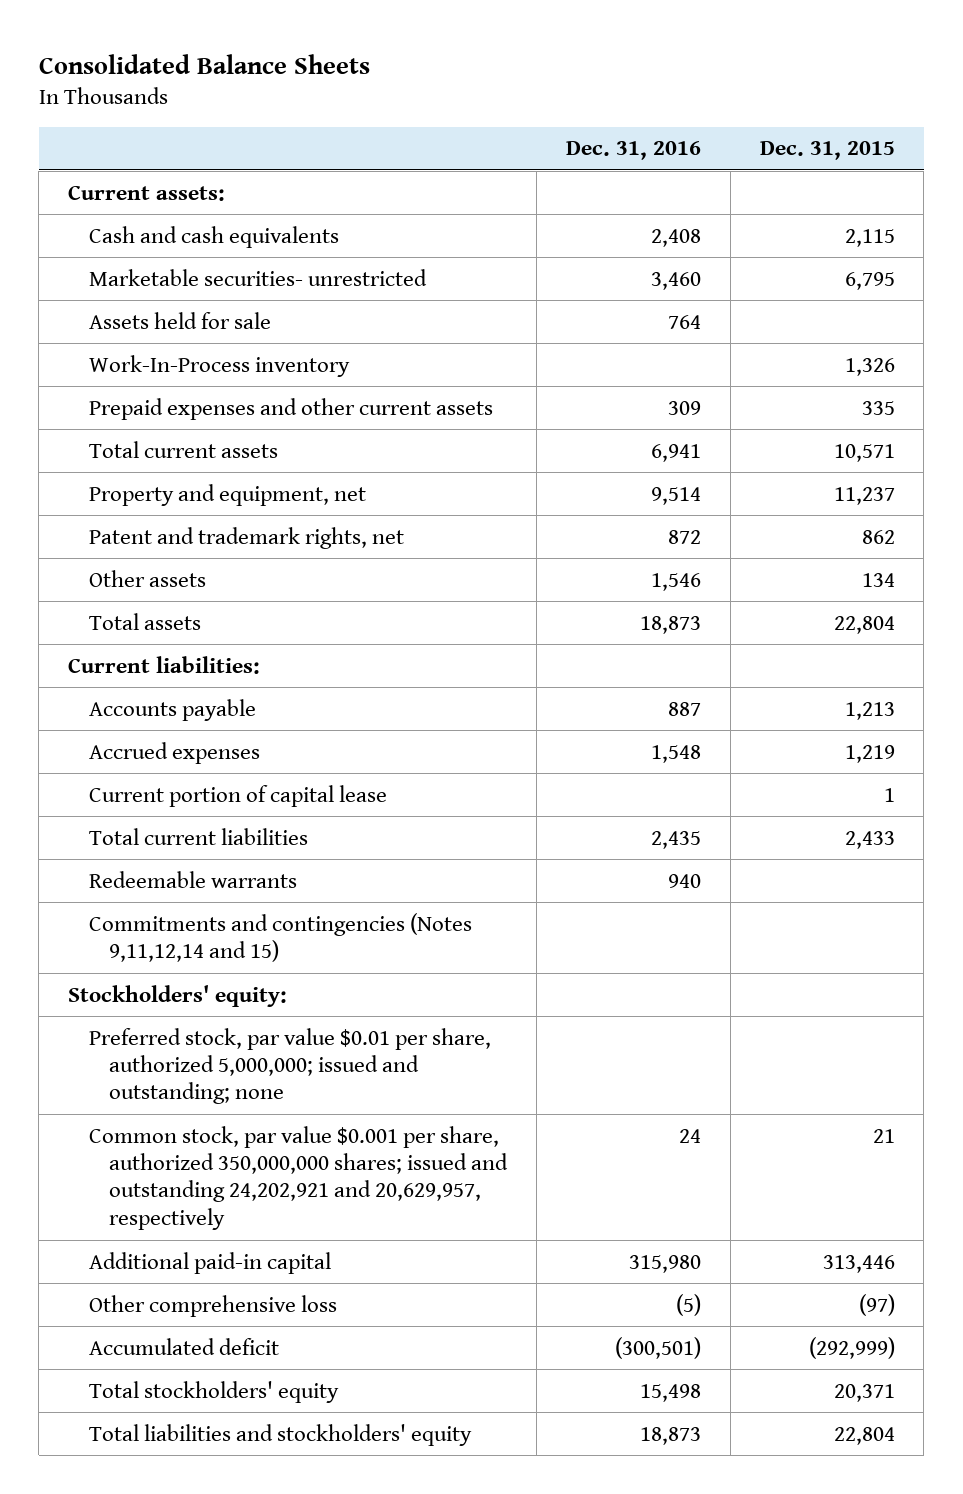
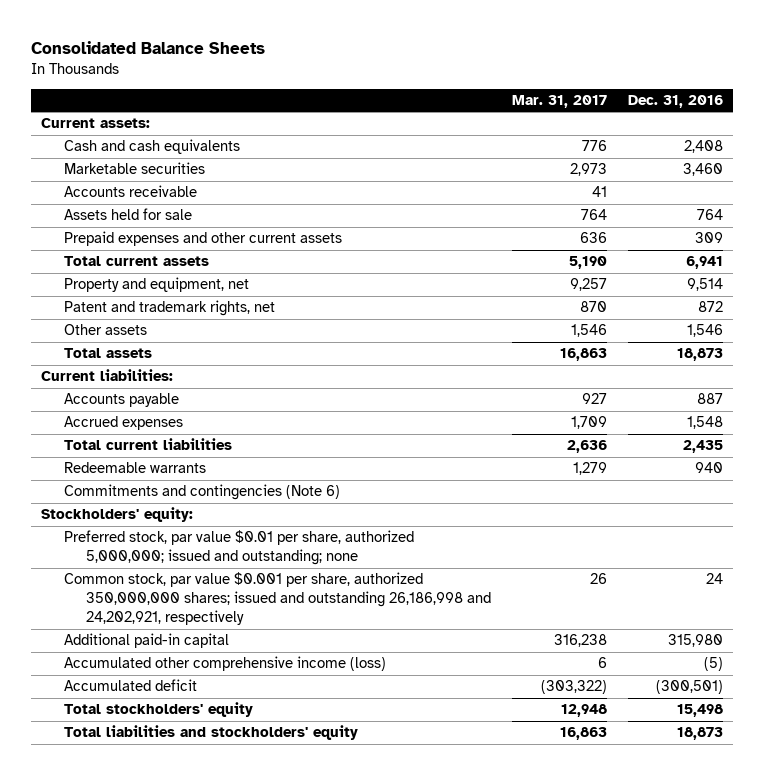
[759,141,895,161] Dec. 31, 2015 -> none
none -> [511,95,607,109] Mar. 31, 2017
[88,268,427,286] Marketable securities- unrestricted -> [63,162,205,175] Marketable securities
none -> [63,185,197,198] Accounts receivable
[88,354,350,377] Work-In-Process inventory -> none
[88,784,387,807] Current portion of capital lease -> none
[88,912,472,963] Commitments and contingencies (Notes 9,11,12,14 and 15) -> [63,484,340,501] Commitments and contingencies (Note 6)
[88,1125,508,1230] Common stock, par value $0.001 per share, authorized 350,000,000 shares; issued and outstanding 24,202,921 and 20,629,957, respectively -> [63,572,491,626] Common stock, par value $0.001 per share, authorized 350,000,000 shares; issued and outstanding 26,186,998 and 24,202,921, respectively
[88,1294,337,1317] Other comprehensive loss -> [63,656,386,672] Accumulated other comprehensive income (loss)

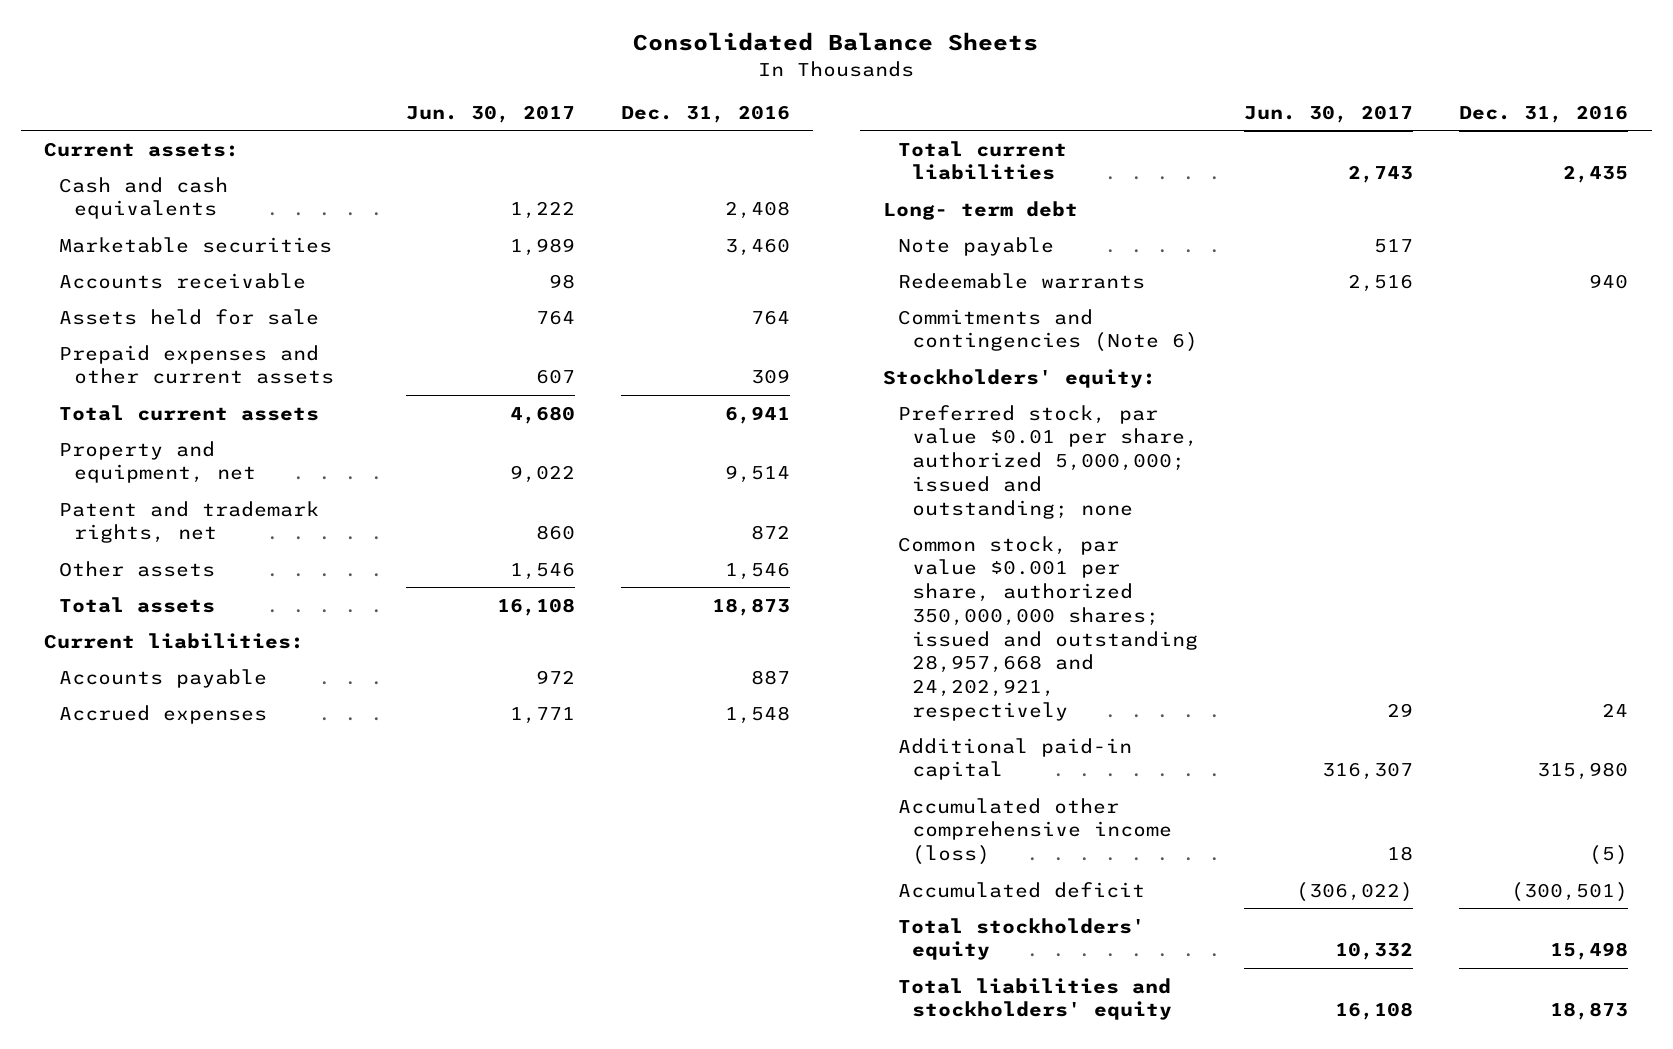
[511,95,607,109] Mar. 31, 2017 -> none
none -> [405,104,575,123] Jun. 30, 2017
none -> [882,200,1078,220] Long- term debt
none -> [897,236,1054,256] Note payable
[63,572,491,626] Common stock, par value $0.001 per share, authorized 350,000,000 shares; issued and outstanding 26,186,998 and 24,202,921, respectively -> [897,535,1199,721] Common stock, par value $0.001 per share, authorized 350,000,000 shares; issued and outstanding 28,957,668 and 24,202,921, respectively

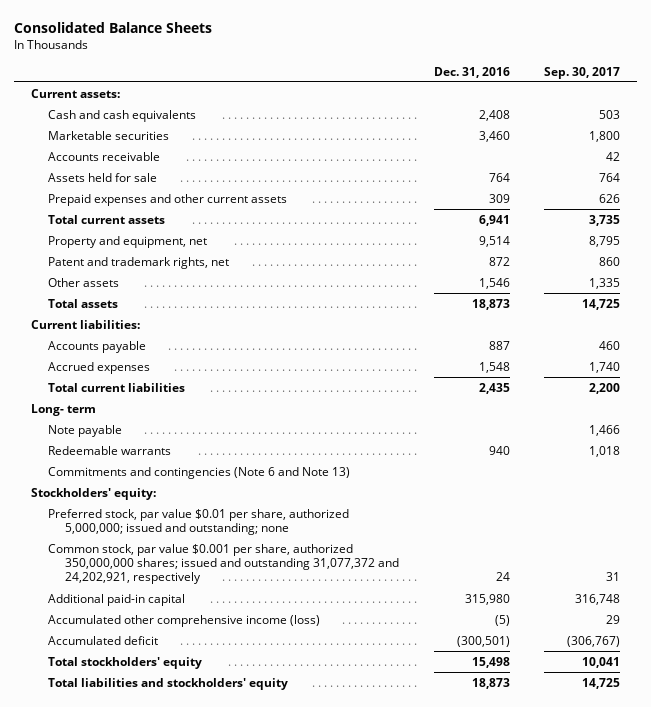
[405,104,575,123] Jun. 30, 2017 -> none
none -> [543,66,620,79] Sep. 30, 2017
[882,200,1078,220] Long- term debt -> [31,403,97,416] Long- term
[897,308,1199,353] Commitments and contingencies (Note 6) -> [48,466,351,479] Commitments and contingencies (Note 6 and Note 13)
[897,535,1199,721] Common stock, par value $0.001 per share, authorized 350,000,000 shares; issued and outstanding 28,957,668 and 24,202,921, respectively -> [48,543,400,585] Common stock, par value $0.001 per share, authorized 350,000,000 shares; issued and outstanding 31,077,372 and 24,202,921, respectively

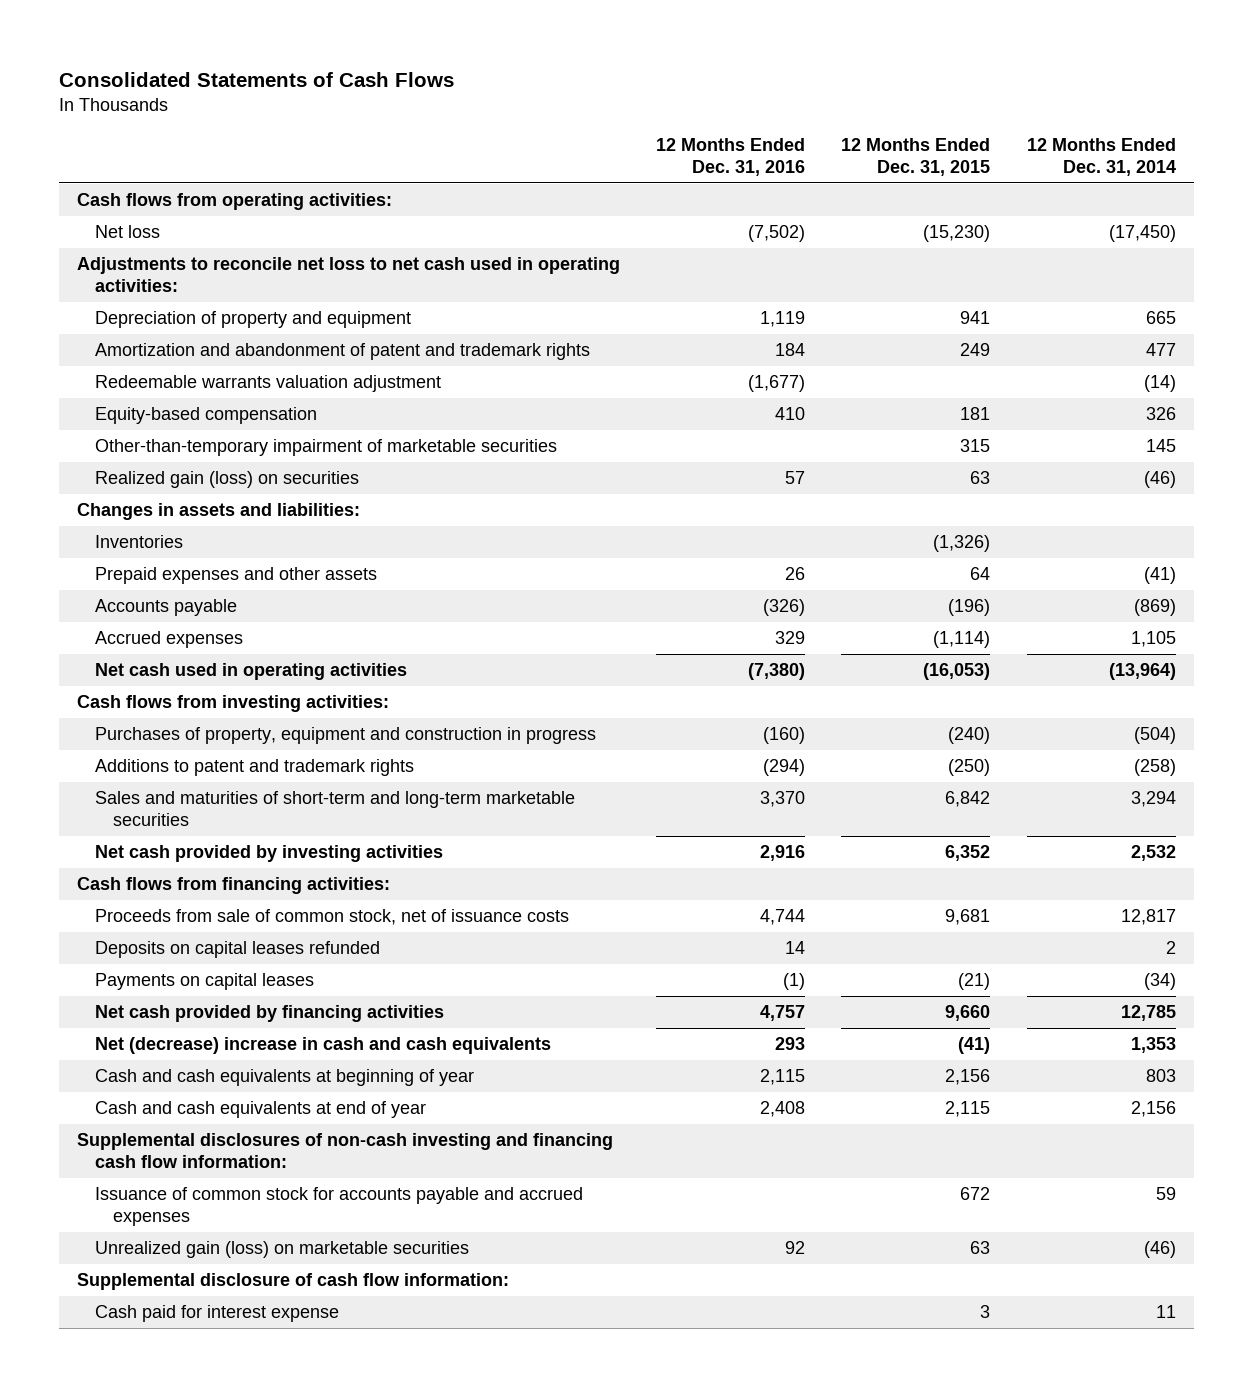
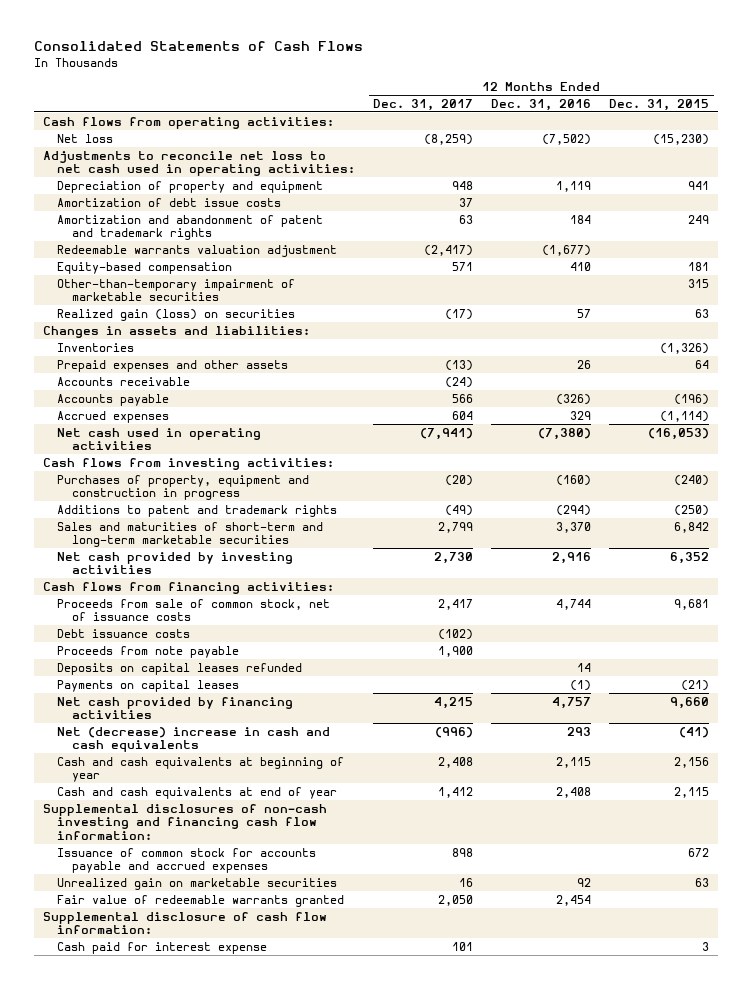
[1026,138,1176,177] 12 Months Ended Dec. 31, 2014 -> none
none -> [373,98,474,111] Dec. 31, 2017
none -> [57,197,282,207] Amortization of debt issue costs
none -> [57,376,191,386] Accounts receivable
none -> [57,628,191,638] Debt issuance costs
none -> [57,645,240,658] Proceeds from note payable
[94,1241,469,1259] Unrealized gain (loss) on marketable securities -> [57,877,338,890] Unrealized gain on marketable securities
none -> [57,894,345,907] Fair value of redeemable warrants granted

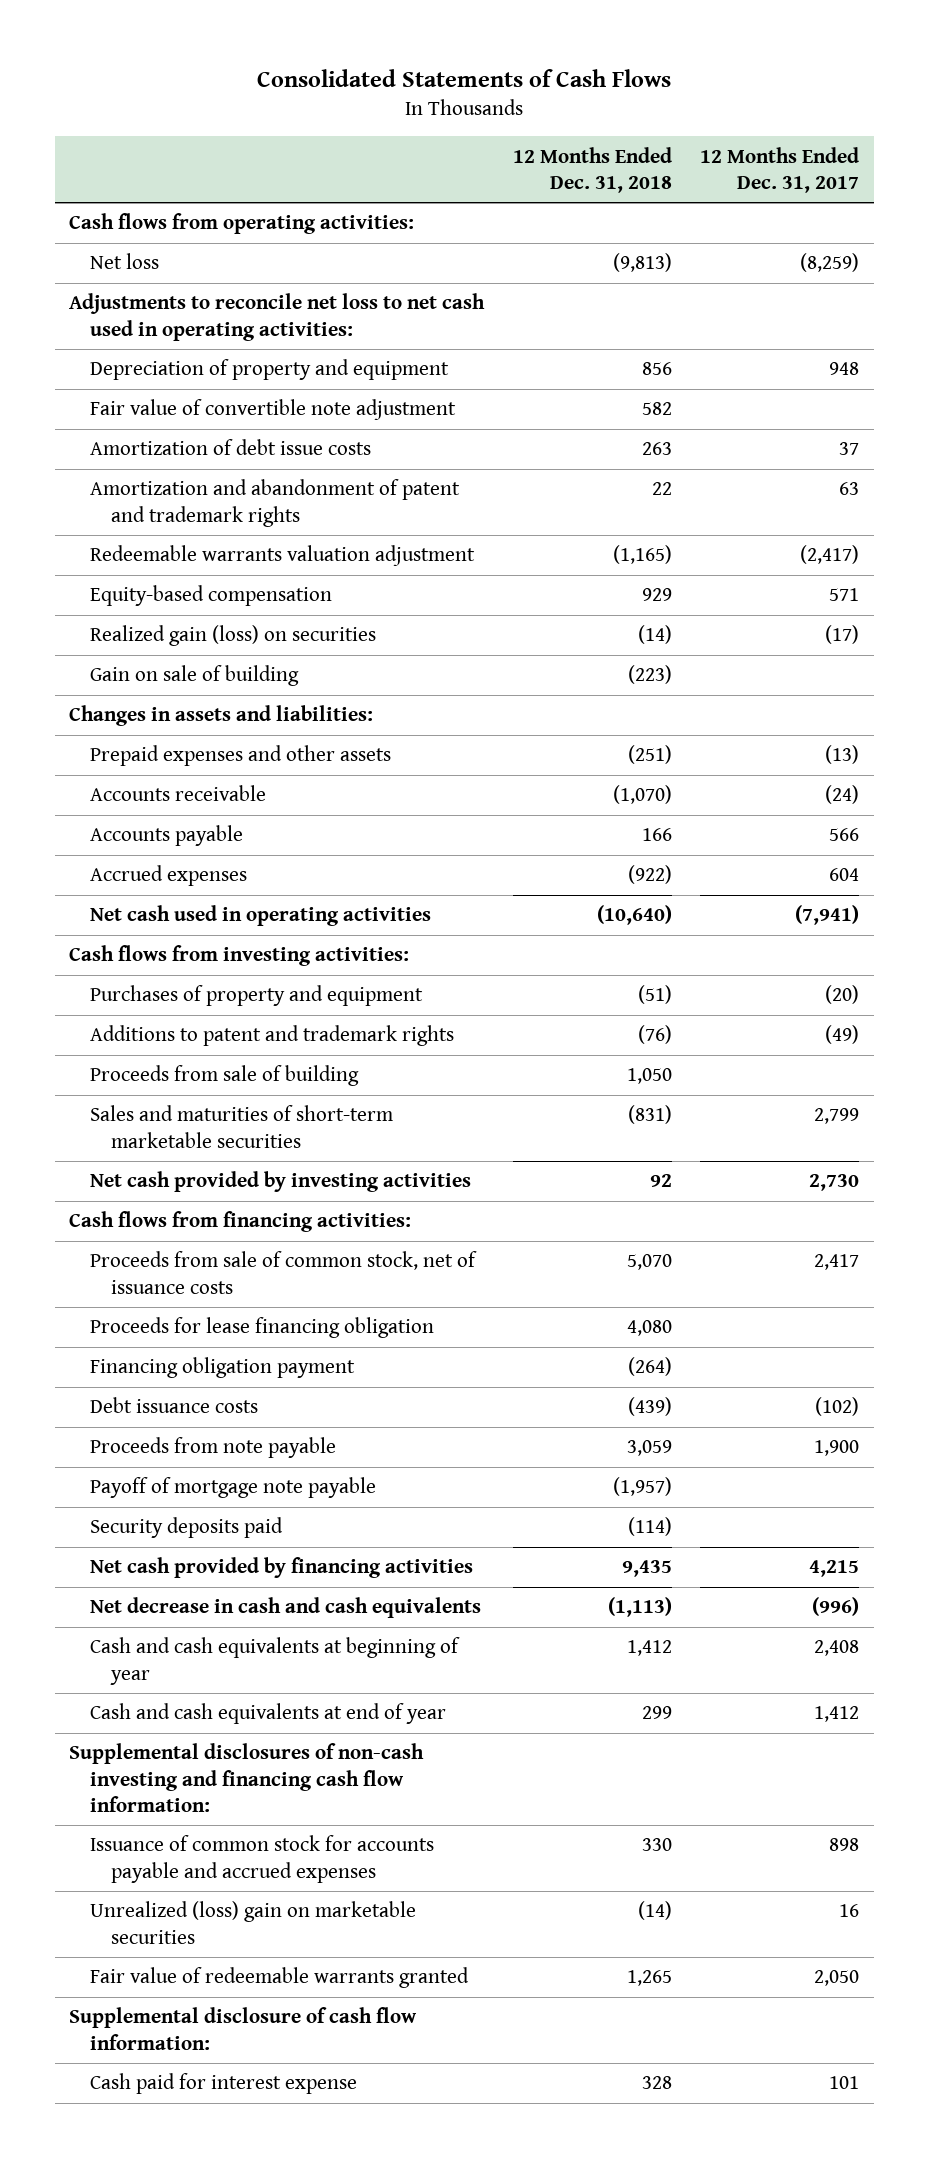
[491,98,592,111] Dec. 31, 2016 -> none
[609,98,710,111] Dec. 31, 2015 -> none
none -> [512,146,672,194] 12 Months Ended Dec. 31, 2018
none -> [89,399,456,421] Fair value of convertible note adjustment
[57,278,296,302] Other-than-temporary impairment of marketable securities -> none
none -> [89,665,299,687] Gain on sale of building
[57,342,135,352] Inventories -> none
[57,474,310,501] Purchases of property, equipment and construction in progress -> [89,985,423,1007] Purchases of property and equipment
none -> [89,1065,359,1087] Proceeds from sale of building
[57,521,324,548] Sales and maturities of short-term and long-term marketable securities -> [89,1105,393,1148] Sales and maturities of short-term marketable securities
none -> [89,1317,434,1339] Proceeds for lease financing obligation
none -> [89,1357,355,1379] Financing obligation payment
[57,662,303,675] Deposits on capital leases refunded -> none
[57,679,240,692] Payments on capital leases -> none
none -> [89,1477,376,1499] Payoff of mortgage note payable
none -> [89,1517,283,1539] Security deposits paid
[57,726,331,753] Net (decrease) increase in cash and cash equivalents -> [89,1597,481,1619] Net decrease in cash and cash equivalents
[57,877,338,890] Unrealized gain on marketable securities -> [89,1901,416,1944] Unrealized (loss) gain on marketable securities

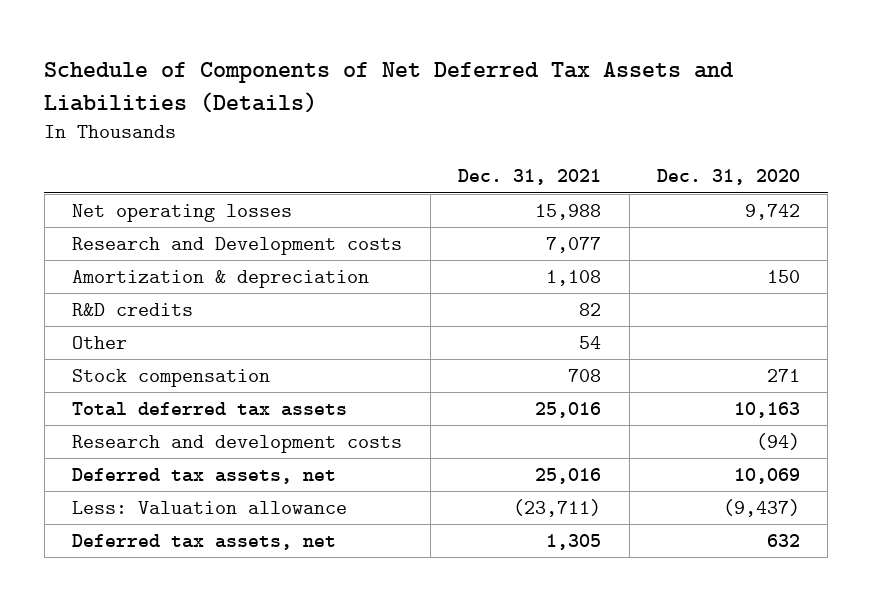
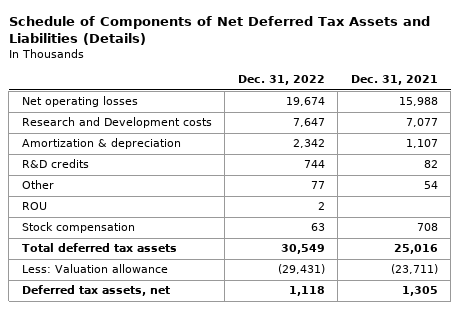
[657,169,801,186] Dec. 31, 2020 -> none
none -> [237,75,325,86] Dec. 31, 2022
[546,270,602,287] 1,108 -> [405,139,438,149] 1,107
none -> [21,202,47,211] ROU
[72,435,403,454] Research and development costs -> none
[72,468,337,485] Deferred tax assets, net -> none

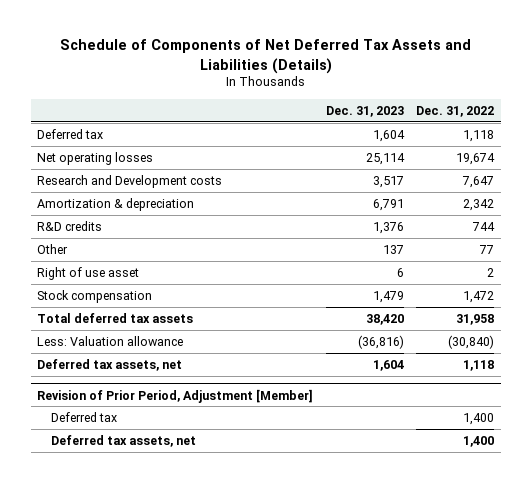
[350,75,438,86] Dec. 31, 2021 -> none
none -> [325,105,404,117] Dec. 31, 2023
none -> [36,128,103,139] Deferred tax
[21,202,47,211] ROU -> [36,266,139,280] Right of use asset
[310,223,325,232] 63 -> [463,290,495,303] 1,472
[280,244,325,255] 30,549 -> [456,313,495,325] 31,958
[277,264,325,275] (29,431) -> [448,334,495,349] (30,840)
none -> [36,388,313,403] Revision of Prior Period, Adjustment [Member]
none -> [51,411,118,422] Deferred tax
none -> [51,434,197,447] Deferred tax assets, net

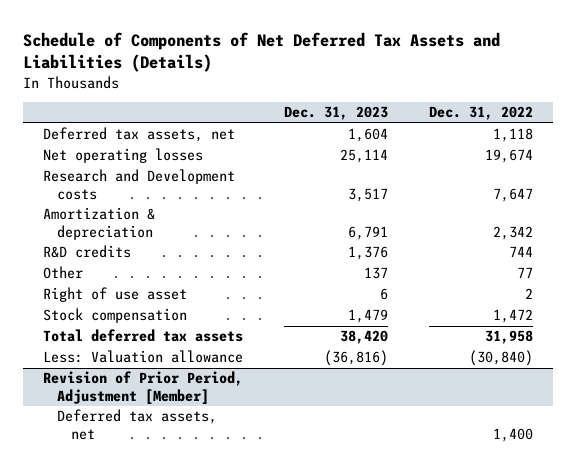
[36,128,103,139] Deferred tax -> none
[36,358,182,371] Deferred tax assets, net -> [43,127,236,143] Deferred tax assets, net
[51,411,118,422] Deferred tax -> none

